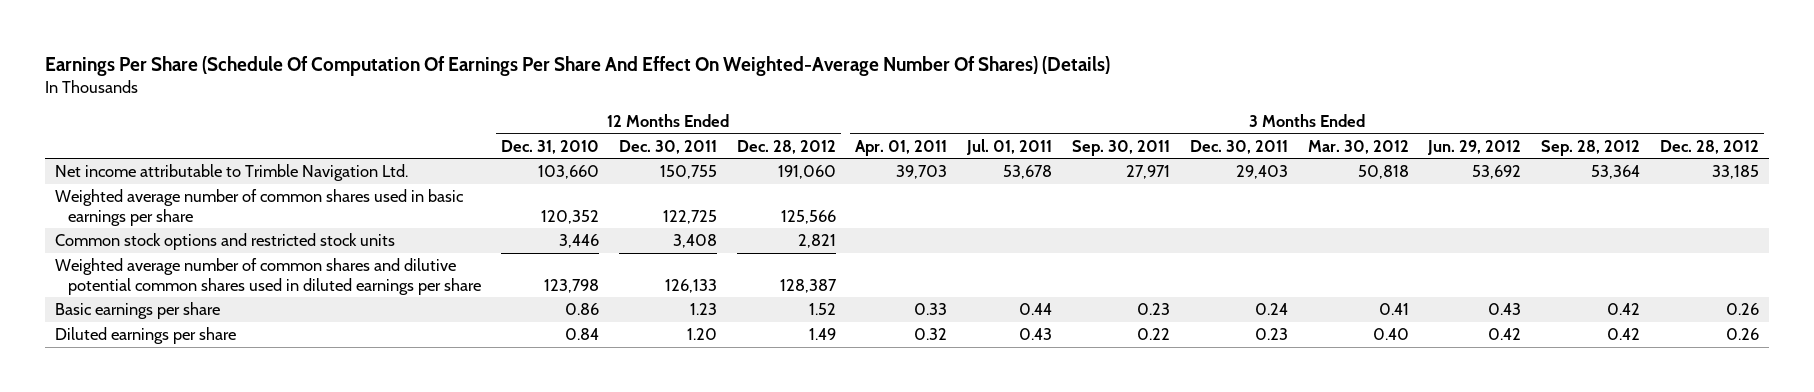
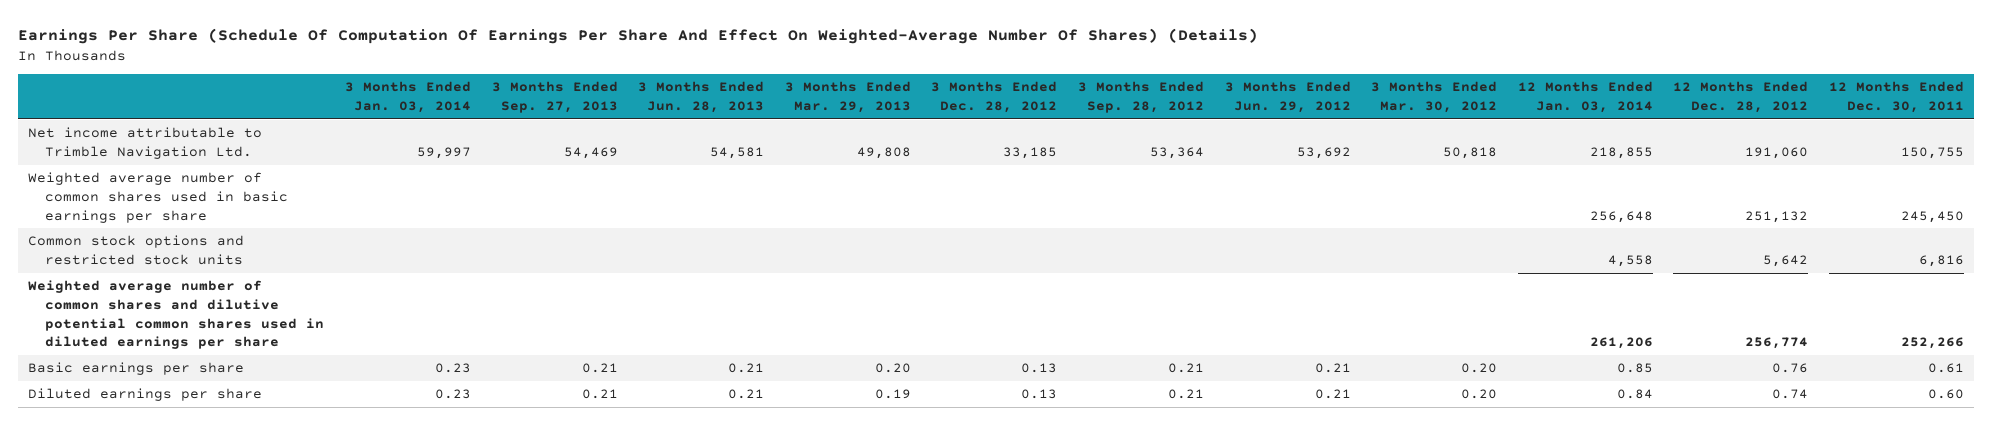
[501,139,600,154] Dec. 31, 2010 -> none
[855,139,948,156] Apr. 01, 2011 -> none
[966,138,1053,155] Jul. 01, 2011 -> none
[1072,139,1171,156] Sep. 30, 2011 -> none
[1189,139,1288,154] Dec. 30, 2011 -> none
none -> [344,81,471,114] 3 Months Ended Jan. 03, 2014
none -> [491,81,618,114] 3 Months Ended Sep. 27, 2013
none -> [638,81,765,114] 3 Months Ended Jun. 28, 2013
none -> [784,81,911,114] 3 Months Ended Mar. 29, 2013
none -> [1517,81,1653,114] 12 Months Ended Jan. 03, 2014
[662,209,717,224] 122,725 -> [1900,210,1964,223] 245,450
[780,209,836,224] 125,566 -> [1745,210,1809,223] 251,132
[672,234,717,249] 3,408 -> [1918,254,1964,267] 6,816
[797,234,836,249] 2,821 -> [1763,254,1809,267] 5,642
[664,278,717,293] 126,133 -> [1900,337,1964,350] 252,266
[779,278,837,293] 128,387 -> [1745,337,1809,350] 256,774
[689,303,717,316] 1.23 -> [1927,363,1964,374] 0.61
[808,303,836,316] 1.52 -> [1772,363,1809,374] 0.76
[1378,303,1409,316] 0.41 -> [1461,363,1498,374] 0.20
[1488,303,1522,316] 0.43 -> [1314,363,1351,374] 0.21
[1607,303,1641,316] 0.42 -> [1167,363,1204,374] 0.21
[1725,303,1759,316] 0.26 -> [1021,363,1058,374] 0.13
[686,328,717,341] 1.20 -> [1927,389,1964,400] 0.60
[808,328,836,341] 1.49 -> [1772,389,1809,400] 0.74
[1372,328,1409,341] 0.40 -> [1461,389,1498,400] 0.20
[1488,328,1522,341] 0.42 -> [1314,389,1351,400] 0.21
[1607,328,1641,341] 0.42 -> [1167,389,1204,400] 0.21
[1725,328,1759,341] 0.26 -> [1021,389,1058,400] 0.13

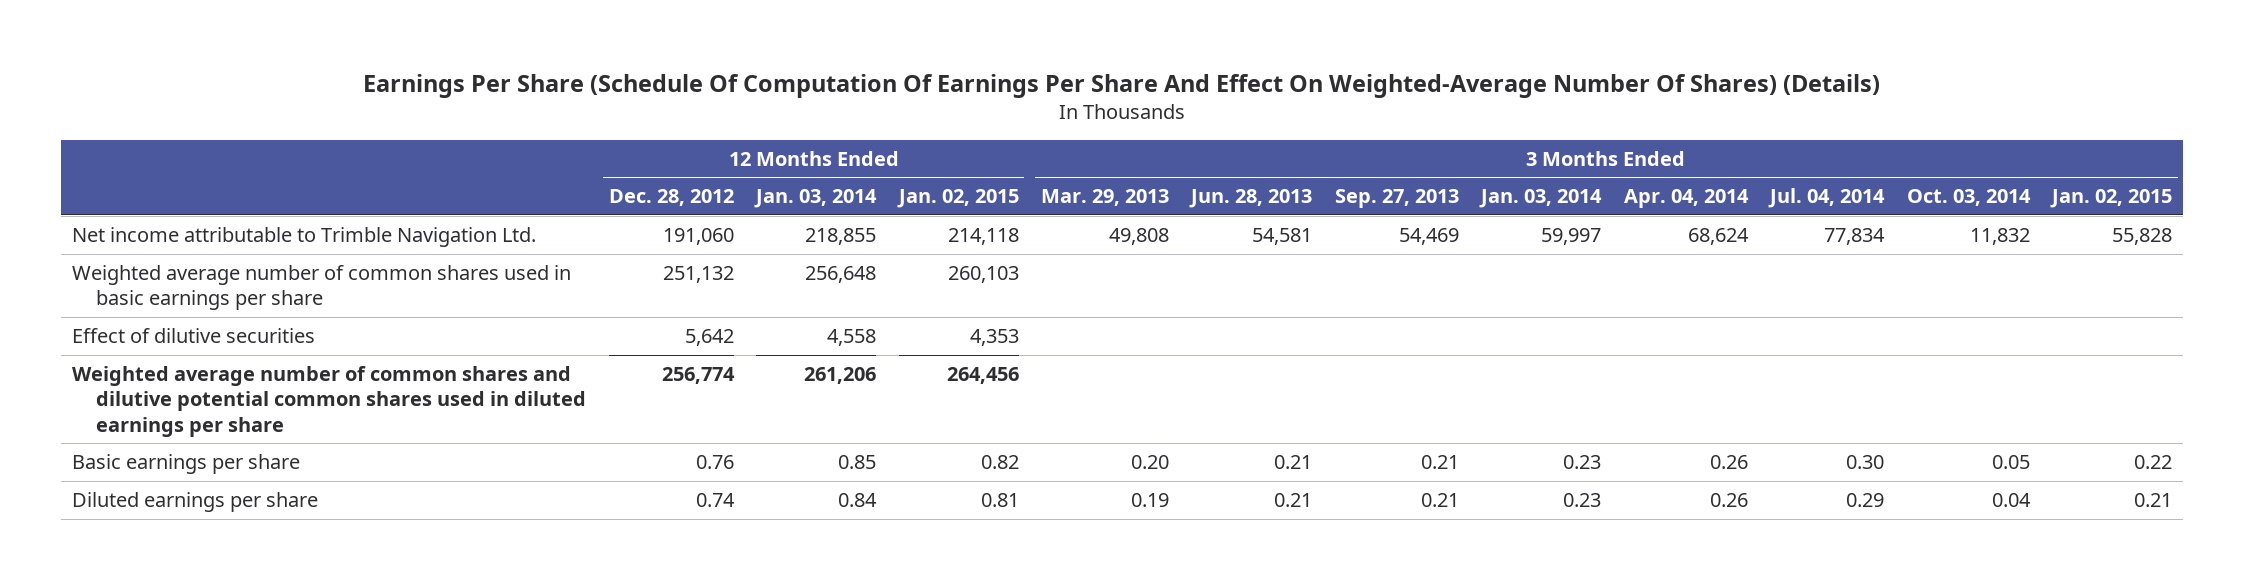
[931,81,1058,114] 3 Months Ended Dec. 28, 2012 -> none
[1077,81,1204,114] 3 Months Ended Sep. 28, 2012 -> none
[1224,81,1351,114] 3 Months Ended Jun. 29, 2012 -> none
[1371,81,1498,114] 3 Months Ended Mar. 30, 2012 -> none
[1828,81,1964,114] 12 Months Ended Dec. 30, 2011 -> none
none -> [896,189,1019,209] Jan. 02, 2015
none -> [1623,189,1749,209] Apr. 04, 2014
none -> [1768,188,1886,209] Jul. 04, 2014
none -> [1906,189,2031,207] Oct. 03, 2014
none -> [2049,189,2172,209] Jan. 02, 2015
[27,235,244,265] Common stock options and restricted stock units -> [71,328,315,344] Effect of dilutive securities

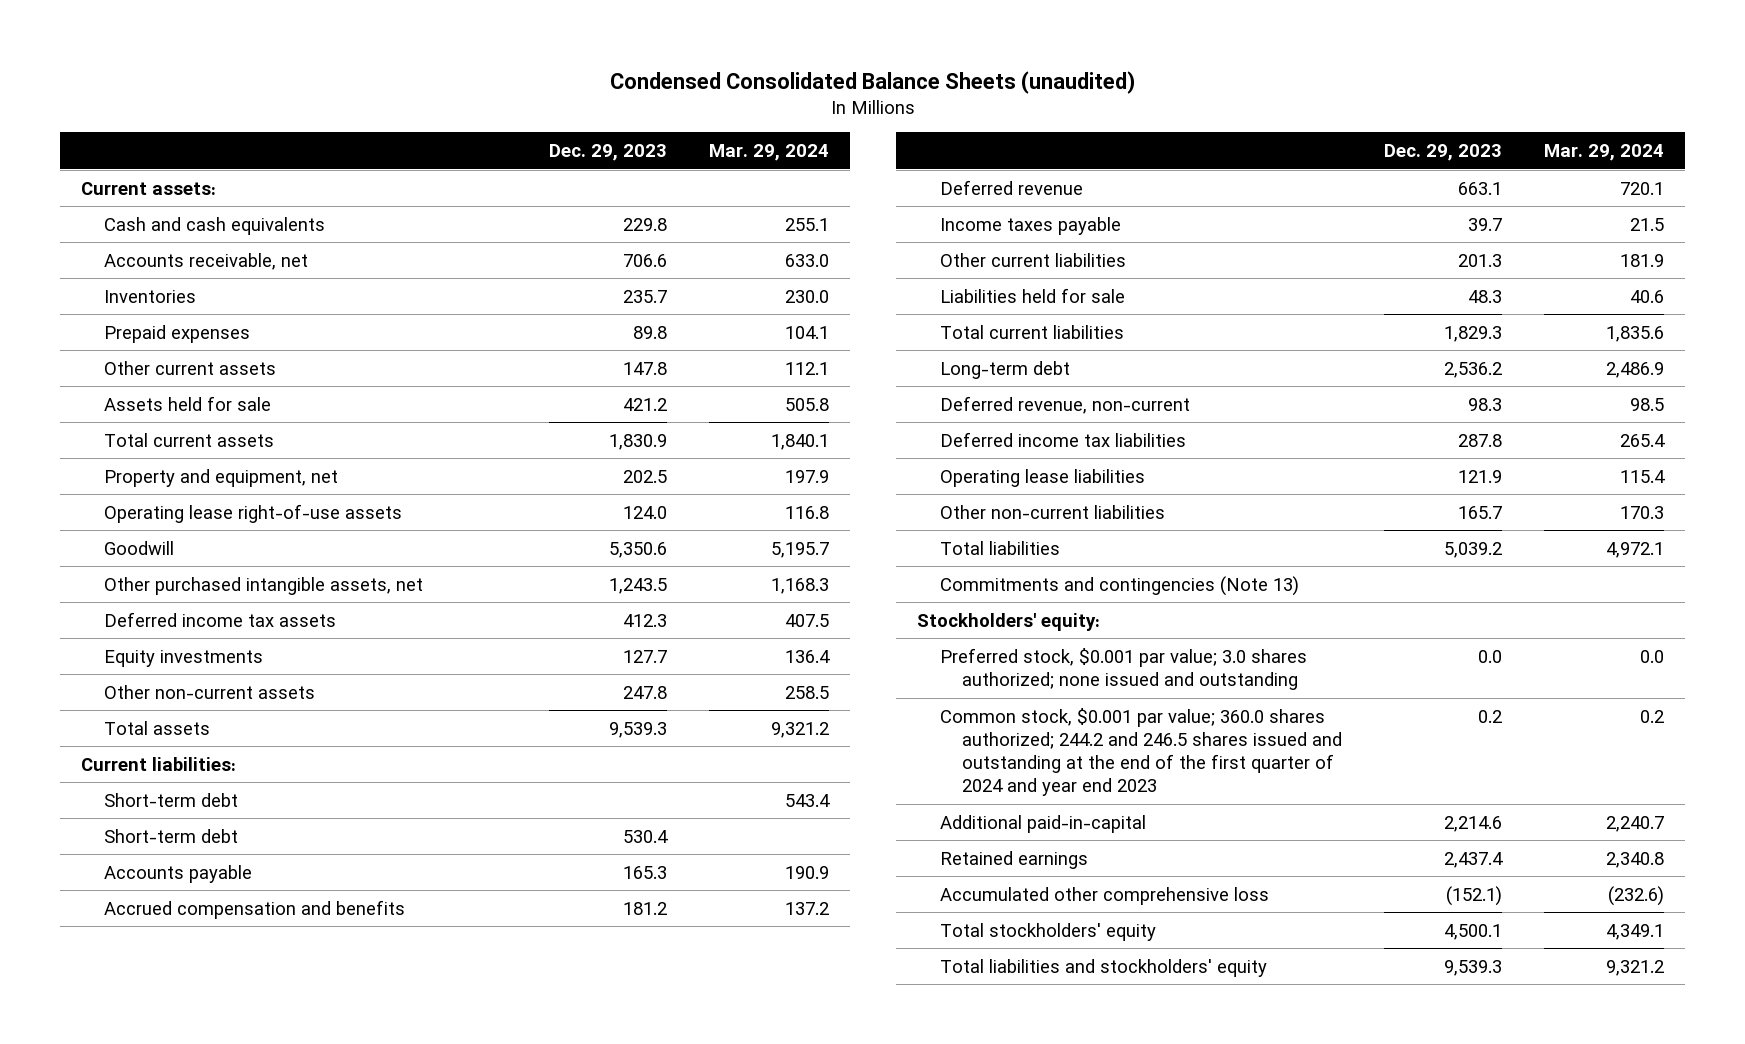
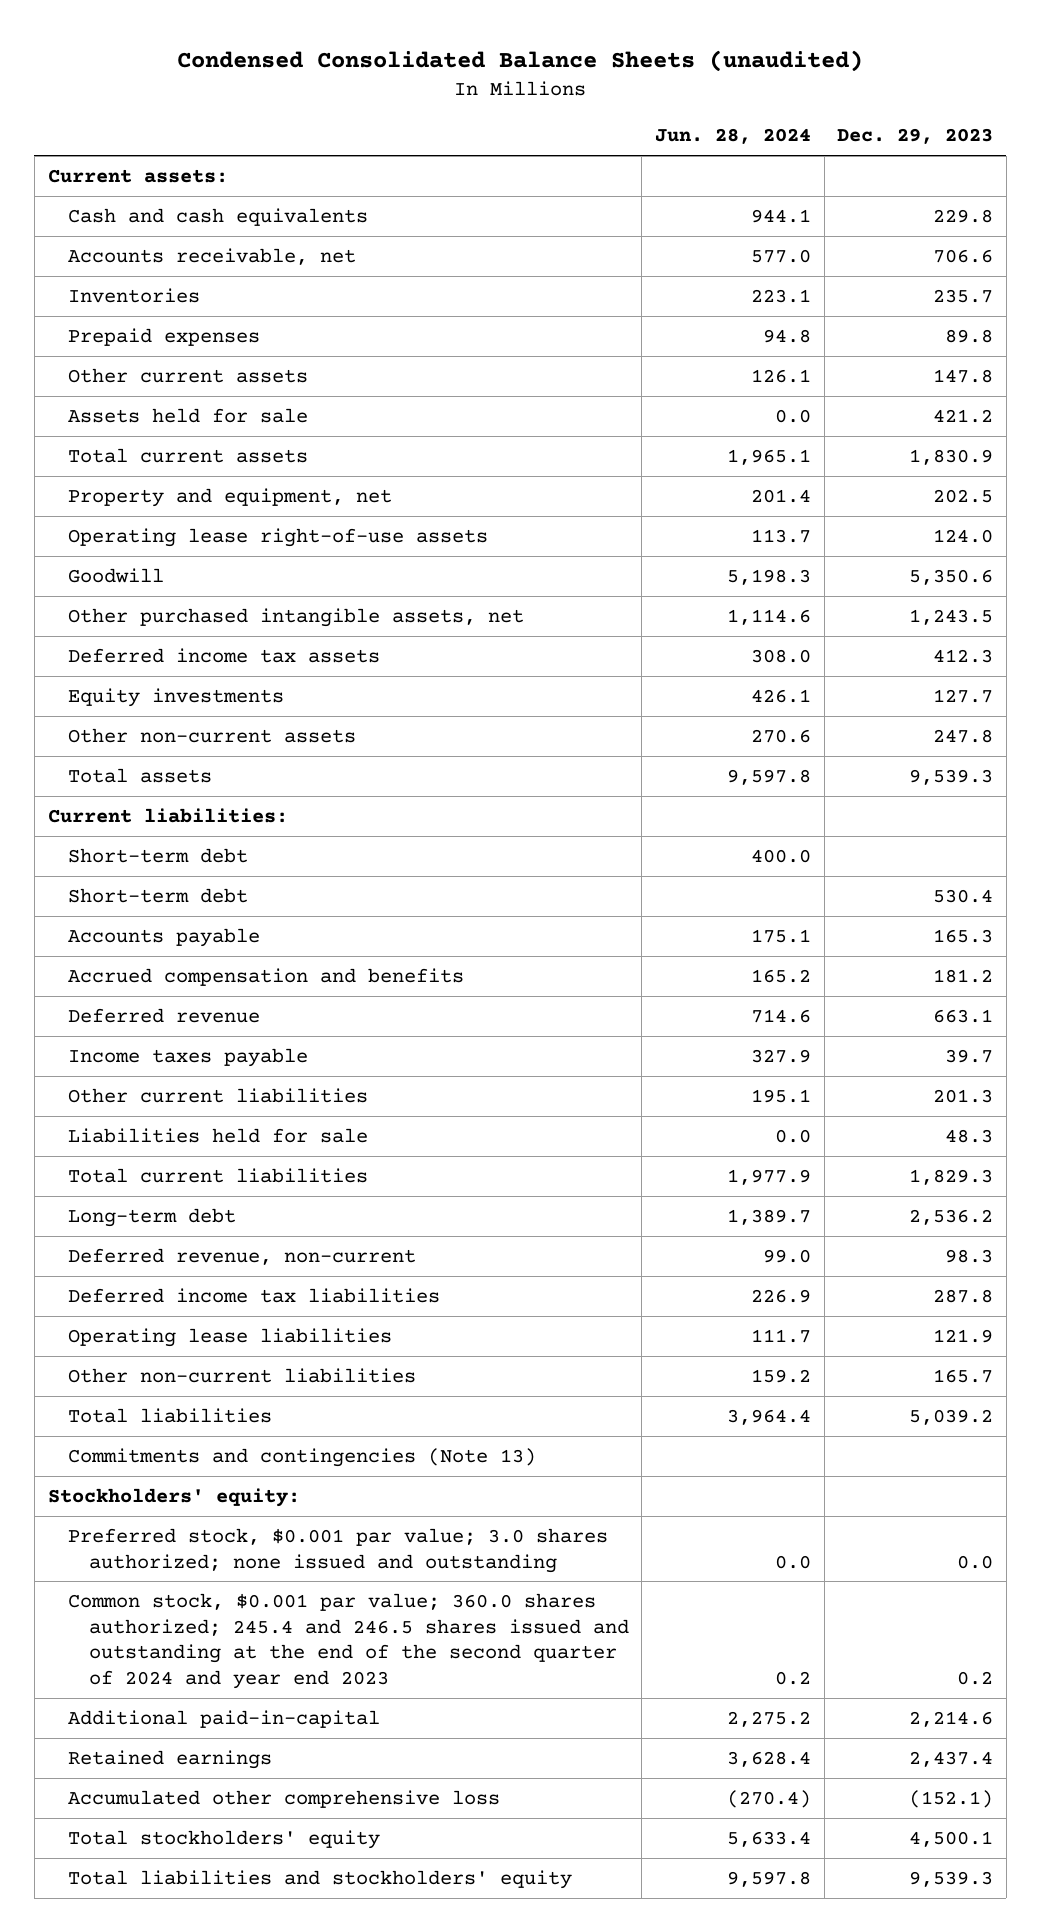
[708,144,829,162] Mar. 29, 2024 -> none
none -> [654,128,811,145] Jun. 28, 2024
[939,707,1343,797] Common stock, $0.001 par value; 360.0 shares authorized; 244.2 and 246.5 shares issued and outstanding at the end of the first quarter of 2024 and year end 2023 -> [68,1592,629,1689] Common stock, $0.001 par value; 360.0 shares authorized; 245.4 and 246.5 shares issued and outstanding at the end of the second quarter of 2024 and year end 2023

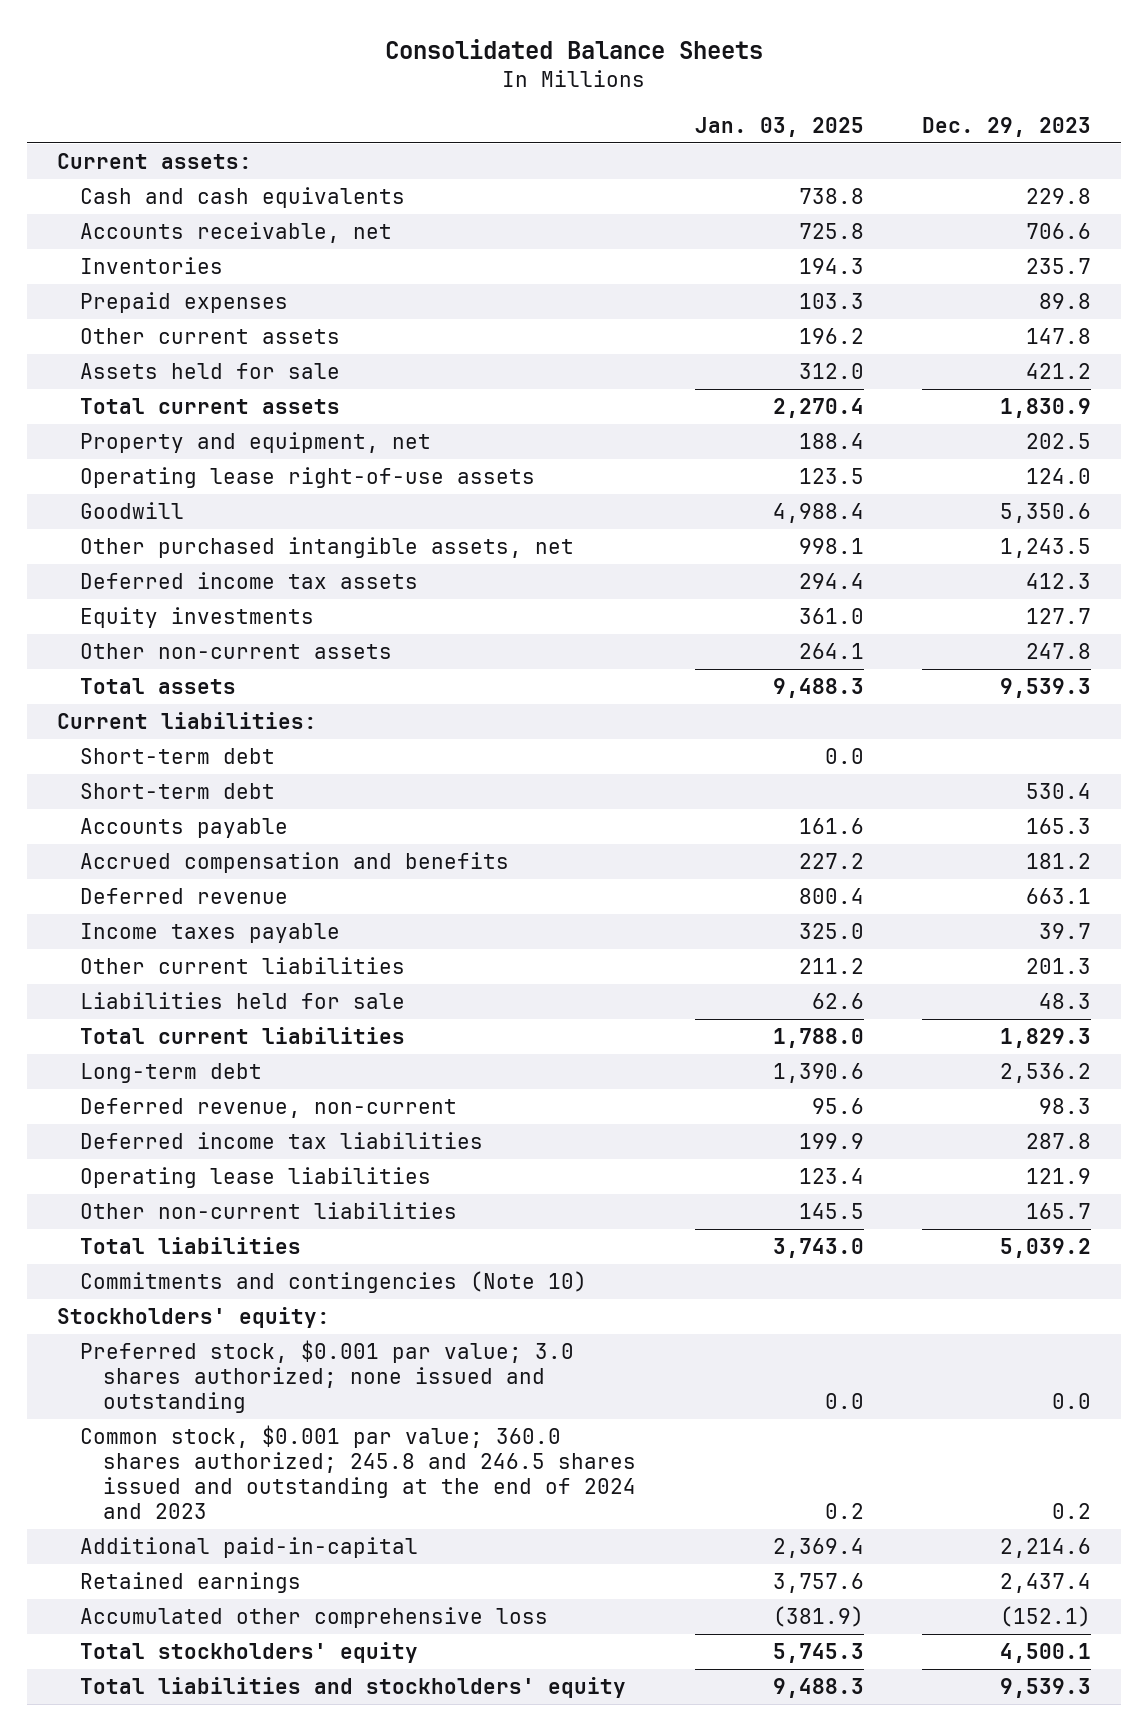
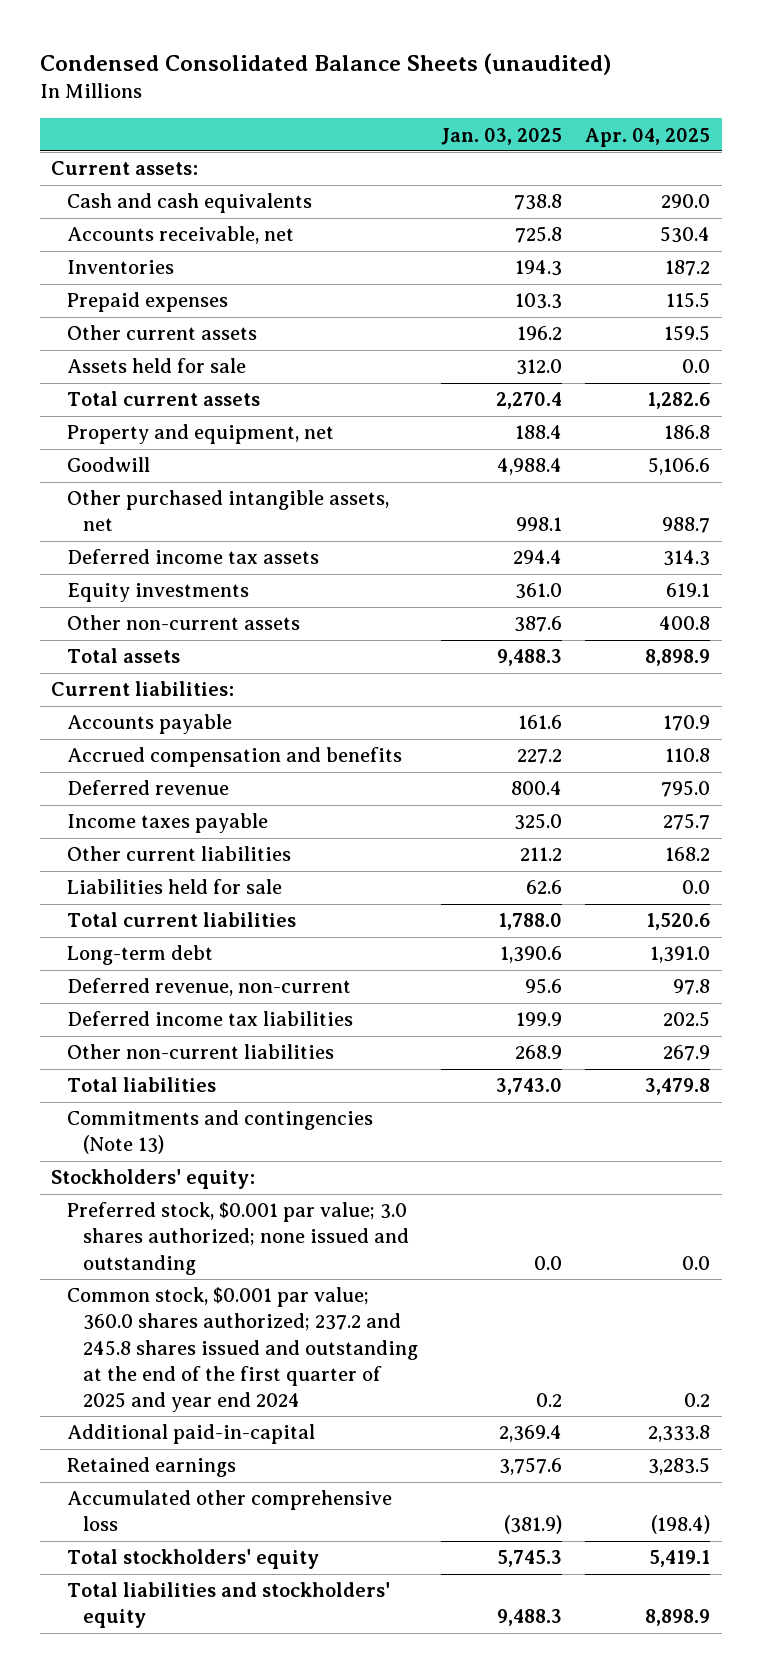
[385,39,764,60] Consolidated Balance Sheets -> [39,52,611,75] Condensed Consolidated Balance Sheets (unaudited)
[922,116,1092,137] Dec. 29, 2023 -> none
none -> [585,127,711,147] Apr. 04, 2025
[79,467,535,489] Operating lease right-of-use assets -> none
[798,643,864,660] 264.1 -> [513,616,562,633] 387.6
[79,748,275,765] Short-term debt -> none
[79,783,275,800] Short-term debt -> none
[79,1167,431,1189] Operating lease liabilities -> none
[798,1203,864,1220] 145.5 -> [514,1045,562,1060] 268.9
[79,1271,587,1294] Commitments and contingencies (Note 10) -> [66,1110,373,1155] Commitments and contingencies (Note 13)
[79,1425,637,1520] Common stock, $0.001 par value; 360.0 shares authorized; 245.8 and 246.5 shares issued and outstanding at the end of 2024 and 2023 -> [66,1287,418,1412] Common stock, $0.001 par value; 360.0 shares authorized; 237.2 and 245.8 shares issued and outstanding at the end of the first quarter of 2025 and year end 2024

